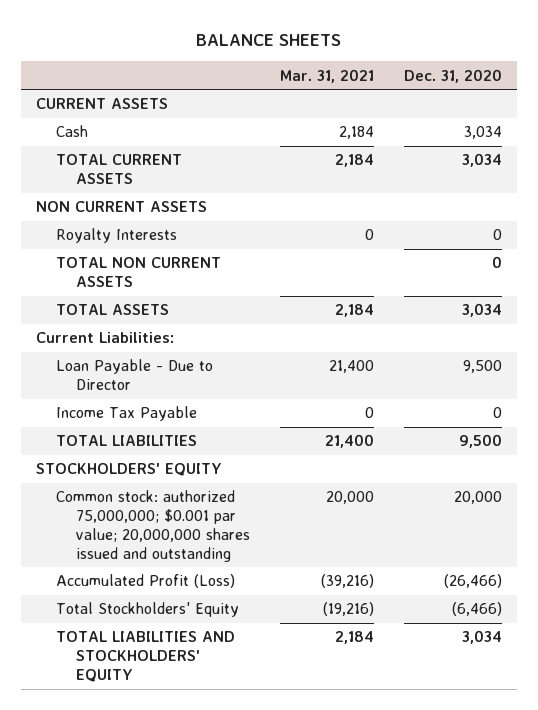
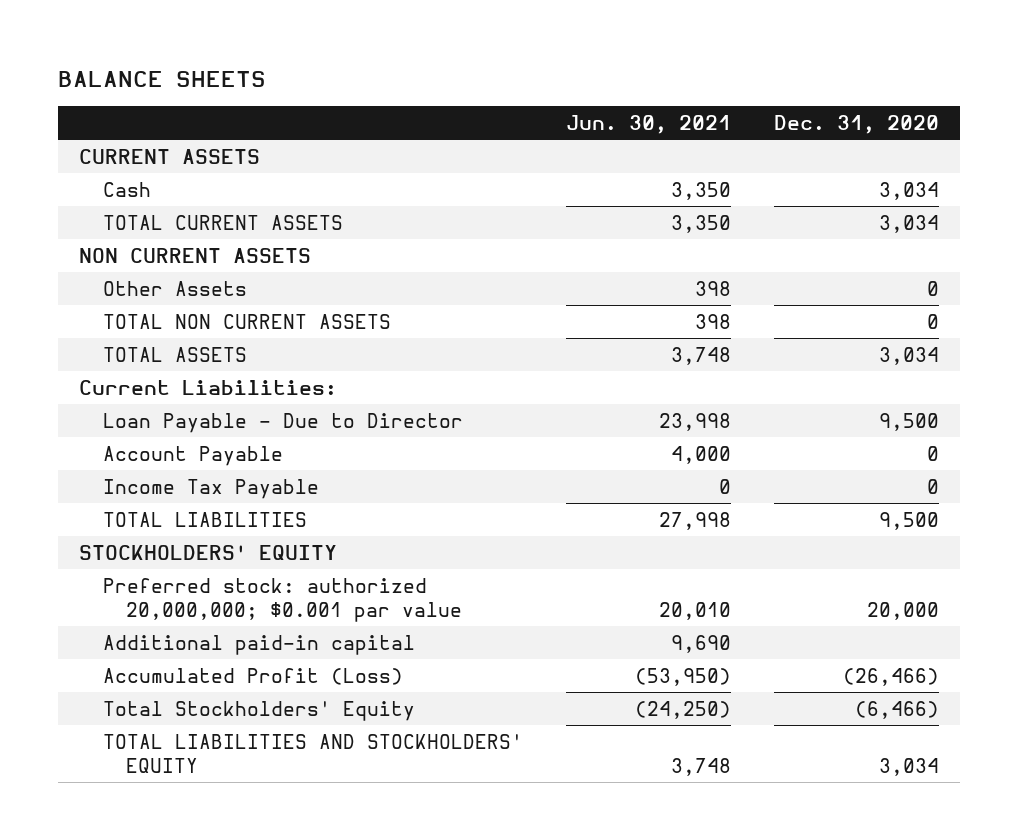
[280,68,375,83] Mar. 31, 2021 -> none
none -> [565,114,731,134] Jun. 30, 2021
[56,228,178,244] Royalty Interests -> none
none -> [102,280,247,296] Other Assets
none -> [102,445,283,466] Account Payable
[56,490,251,562] Common stock: authorized 75,000,000; $0.001 par value; 20,000,000 shares issued and outstanding -> [102,577,463,622] Preferred stock: authorized 20,000,000; $0.001 par value
none -> [102,634,415,655] Additional paid-in capital

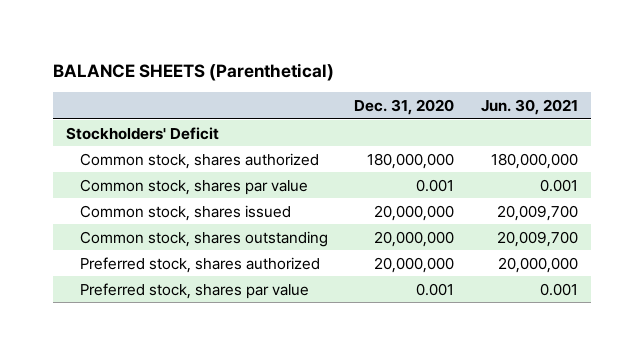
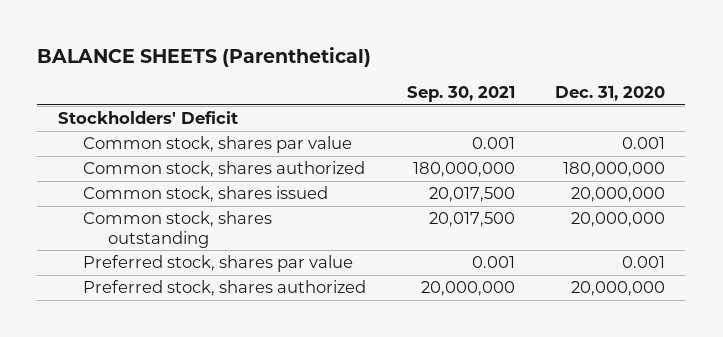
[480,98,578,115] Jun. 30, 2021 -> none
none -> [406,86,515,103] Sep. 30, 2021
[79,152,319,169] Common stock, shares authorized -> [82,161,365,178] Common stock, shares authorized
[79,256,320,273] Preferred stock, shares authorized -> [82,280,366,297] Preferred stock, shares authorized

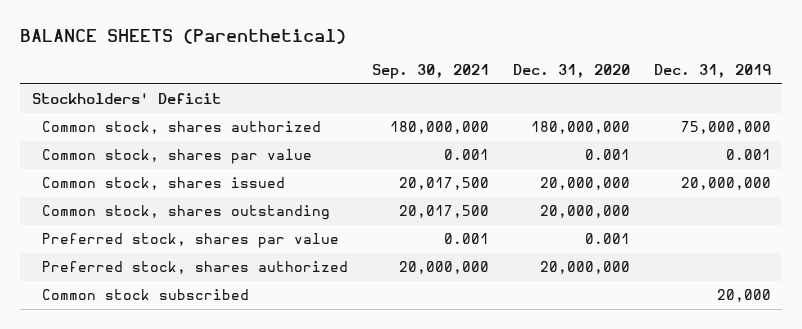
none -> [653,64,771,79] Dec. 31, 2019
[82,136,352,154] Common stock, shares par value -> [42,149,313,165] Common stock, shares par value
none -> [42,289,250,301] Common stock subscribed

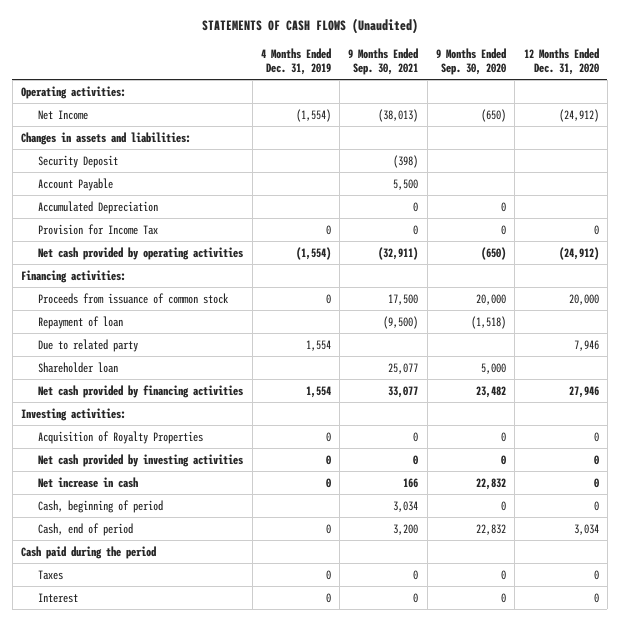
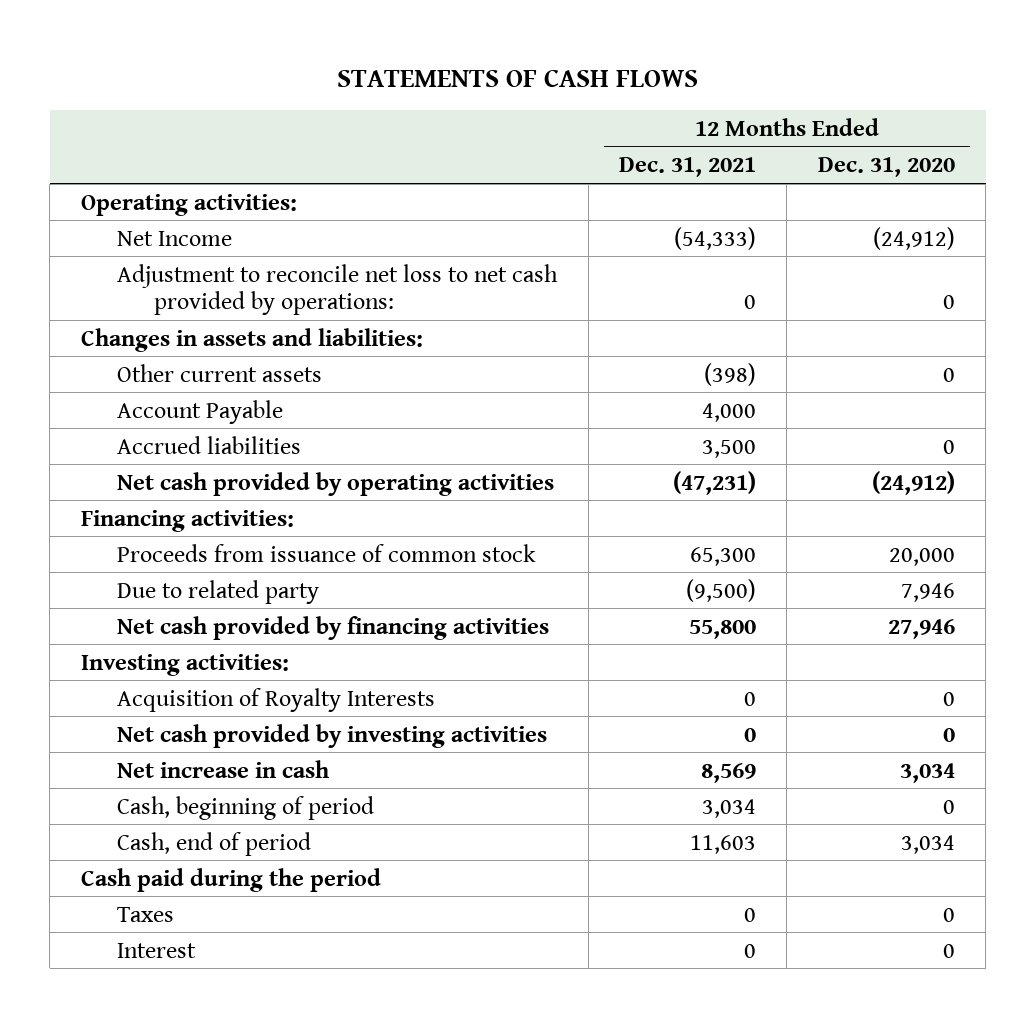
[201,18,418,35] STATEMENTS OF CASH FLOWS (Unaudited) -> [336,68,698,87] STATEMENTS OF CASH FLOWS
[260,47,331,75] 4 Months Ended Dec. 31, 2019 -> none
[348,47,419,75] 9 Months Ended Sep. 30, 2021 -> none
[435,47,506,75] 9 Months Ended Sep. 30, 2020 -> none
none -> [619,157,757,178] Dec. 31, 2021
none -> [117,263,559,316] Adjustment to reconcile net loss to net cash provided by operations:
[38,154,119,168] Security Deposit -> none
none -> [117,363,323,382] Other current assets
[38,200,159,214] Accumulated Depreciation -> none
[38,223,159,235] Provision for Income Tax -> none
none -> [117,435,302,454] Accrued liabilities
[38,315,124,329] Repayment of loan -> none
[38,361,119,373] Shareholder loan -> none
[38,430,204,444] Acquisition of Royalty Properties -> [117,687,436,712] Acquisition of Royalty Interests
[593,477,599,488] 0 -> [899,762,955,783] 3,034

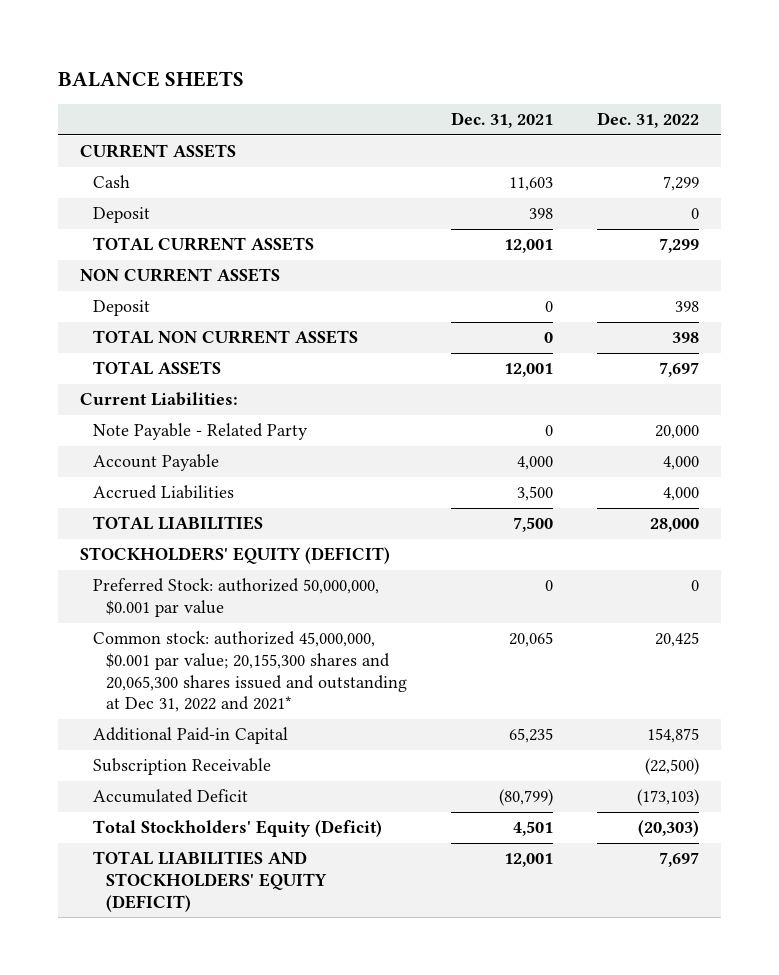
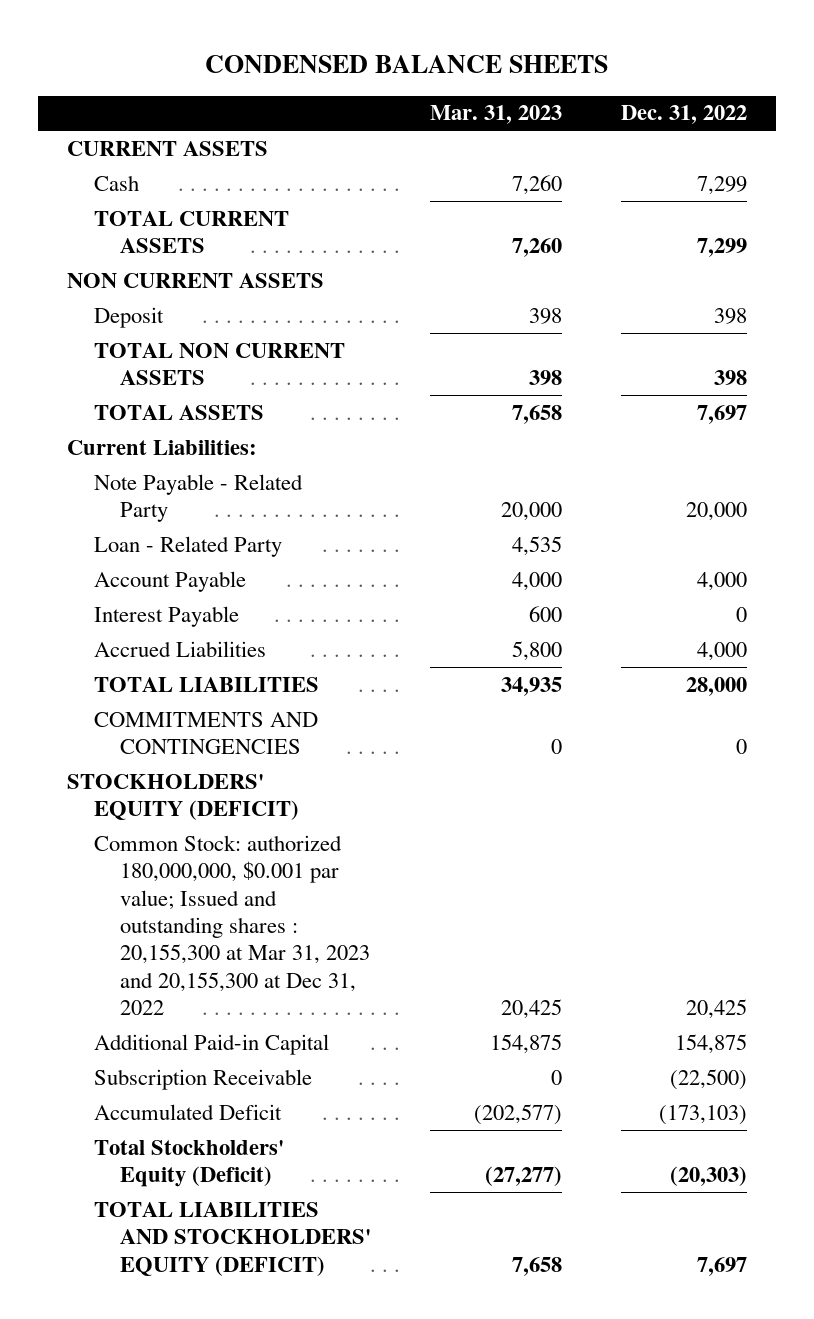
[57,70,244,87] BALANCE SHEETS -> [205,54,609,73] CONDENSED BALANCE SHEETS
[451,112,554,129] Dec. 31, 2021 -> none
none -> [429,105,562,125] Mar. 31, 2023
[92,207,150,224] Deposit -> none
none -> [93,535,282,557] Loan - Related Party
none -> [93,605,239,627] Interest Payable
none -> [93,711,318,755] COMMITMENTS AND CONTINGENCIES
[92,578,379,618] Preferred Stock: authorized 50,000,000, $0.001 par value -> none
[92,631,407,713] Common stock: authorized 45,000,000, $0.001 par value; 20,155,300 shares and 20,065,300 shares issued and outstanding at Dec 31, 2022 and 2021* -> [93,834,371,1016] Common Stock: authorized 180,000,000, $0.001 par value; Issued and outstanding shares : 20,155,300 at Mar 31, 2023 and 20,155,300 at Dec 31, 2022

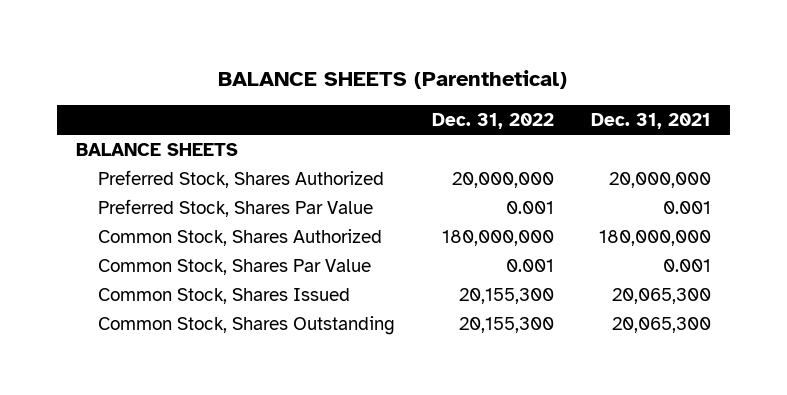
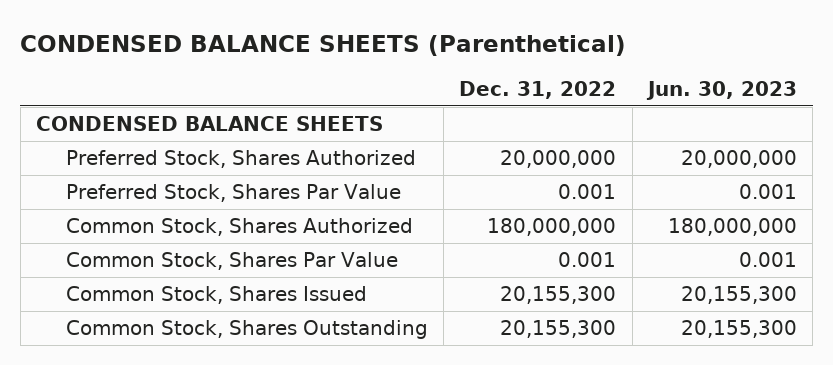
[218,70,568,90] BALANCE SHEETS (Parenthetical) -> [20,34,627,56] CONDENSED BALANCE SHEETS (Parenthetical)
[591,112,712,129] Dec. 31, 2021 -> none
none -> [646,81,798,101] Jun. 30, 2023
[75,142,238,156] BALANCE SHEETS -> [36,116,384,132] CONDENSED BALANCE SHEETS

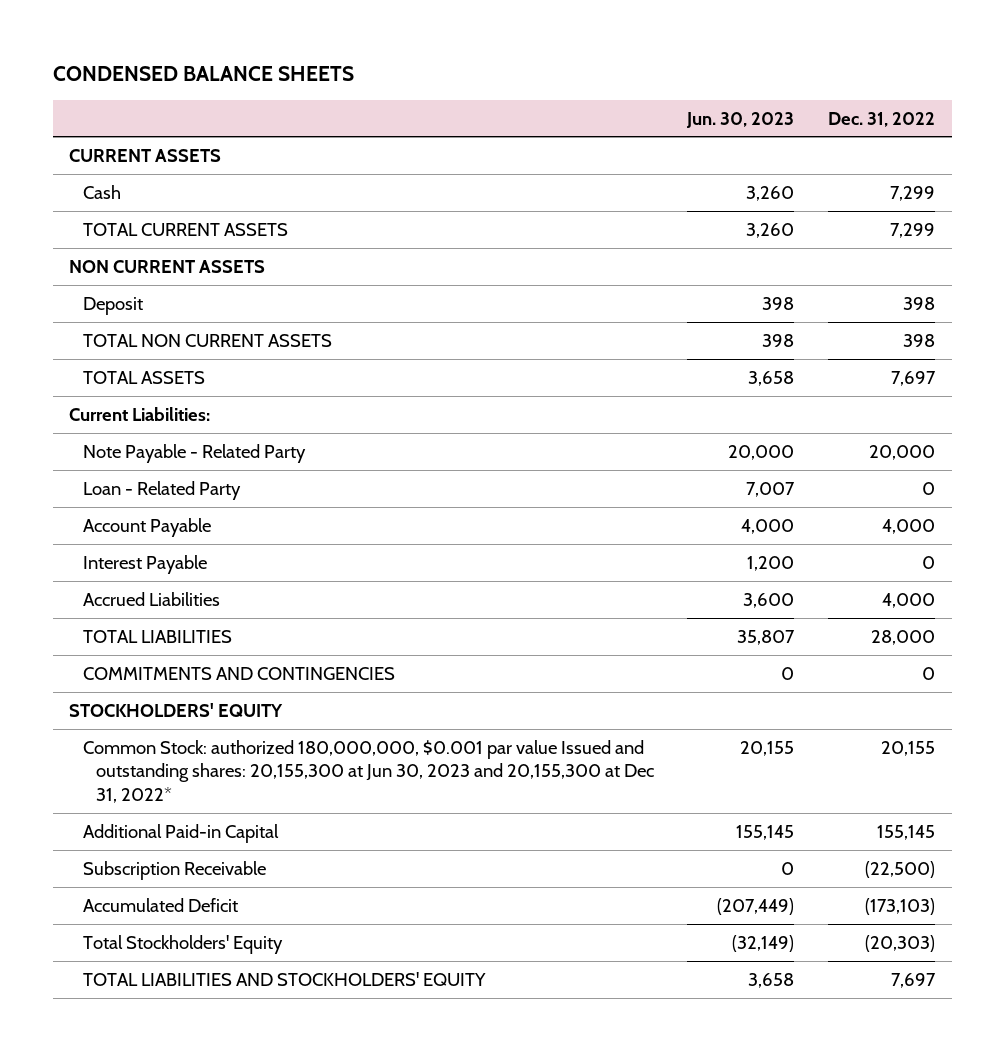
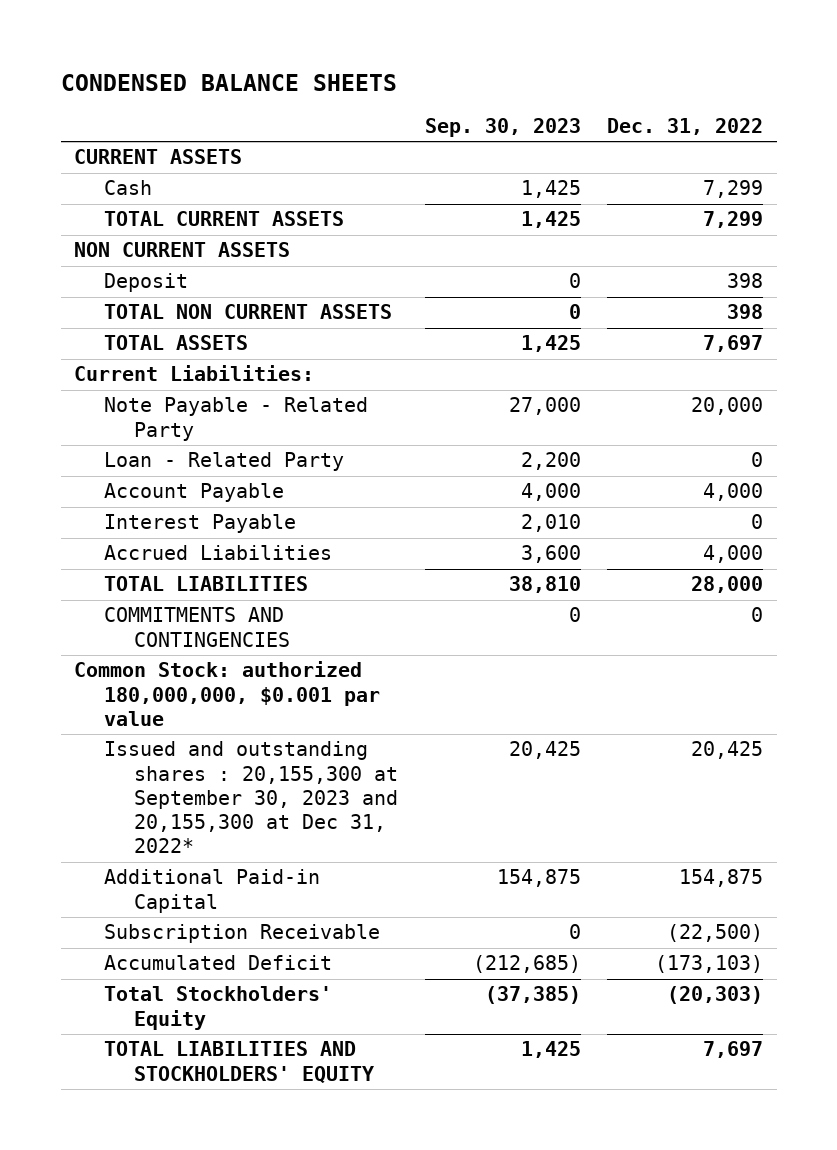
[686,111,795,128] Jun. 30, 2023 -> none
none -> [424,117,581,137] Sep. 30, 2023
[69,702,284,717] STOCKHOLDERS' EQUITY -> none
none -> [73,661,380,726] Common Stock: authorized 180,000,000, $0.001 par value
[82,739,654,803] Common Stock: authorized 180,000,000, $0.001 par value Issued and outstanding shares: 20,155,300 at Jun 30, 2023 and 20,155,300 at Dec 31, 2022* -> [103,741,398,854] Issued and outstanding shares : 20,155,300 at September 30, 2023 and 20,155,300 at Dec 31, 2022*
[880,740,935,756] 20,155 -> [691,741,764,760] 20,425
[876,824,935,840] 155,145 -> [679,869,764,888] 154,875

